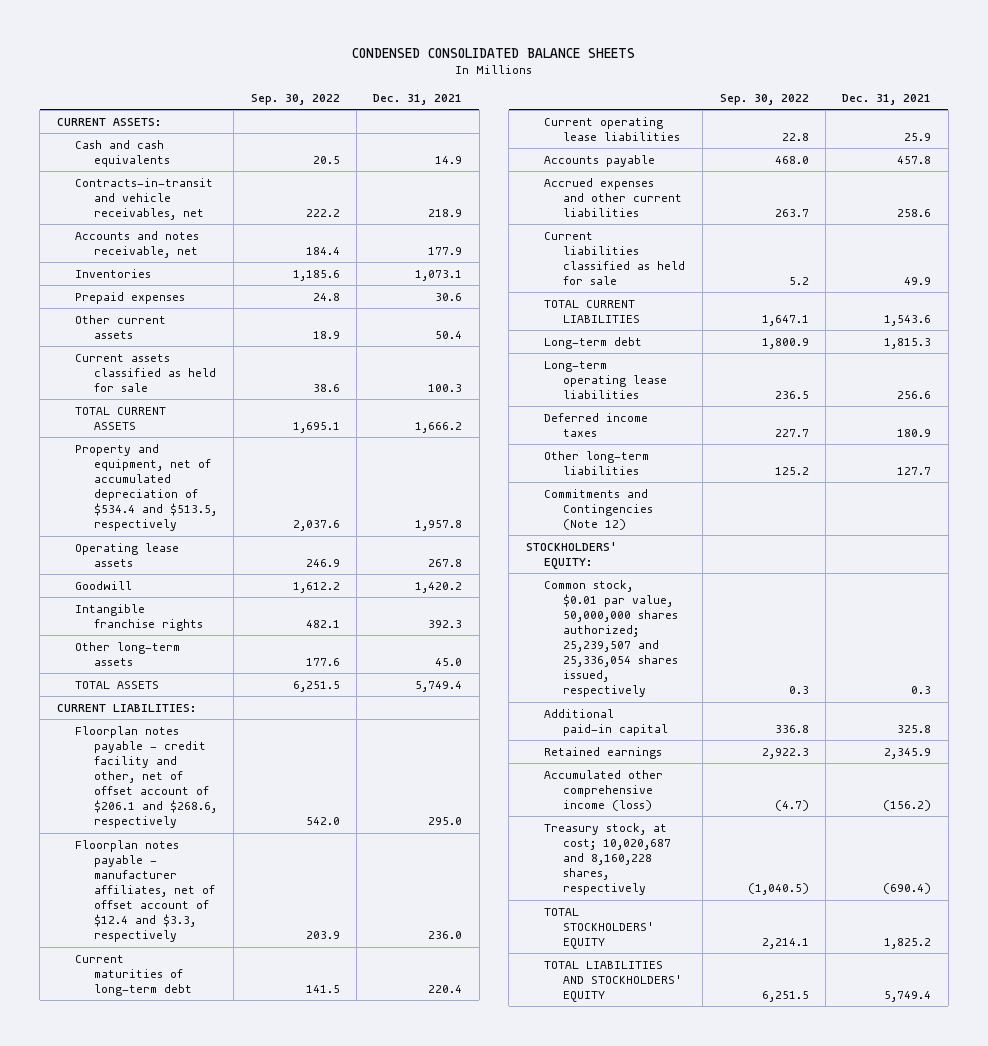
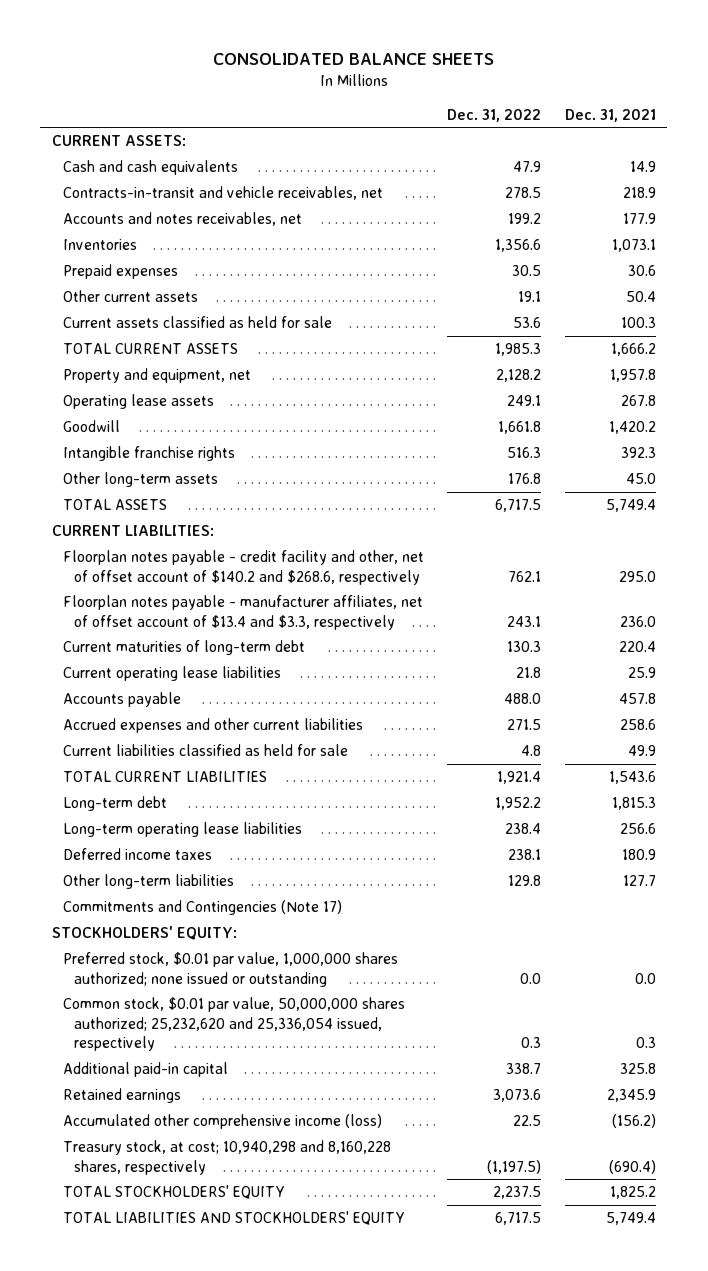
[351,48,635,59] CONDENSED CONSOLIDATED BALANCE SHEETS -> [212,52,494,65] CONSOLIDATED BALANCE SHEETS
[250,93,340,105] Sep. 30, 2022 -> none
none -> [447,108,542,122] Dec. 31, 2022
[75,230,200,258] Accounts and notes receivable, net -> [63,212,303,227] Accounts and notes receivables, net
[75,443,218,532] Property and equipment, net of accumulated depreciation of $534.4 and $513.5, respectively -> [63,368,252,384] Property and equipment, net
[75,725,218,829] Floorplan notes payable - credit facility and other, net of offset account of $206.1 and $268.6, respectively -> [63,550,425,585] Floorplan notes payable - credit facility and other, net of offset account of $140.2 and $268.6, respectively
[75,839,216,943] Floorplan notes payable - manufacturer affiliates, net of offset account of $12.4 and $3.3, respectively -> [63,595,424,630] Floorplan notes payable - manufacturer affiliates, net of offset account of $13.4 and $3.3, respectively
[544,488,654,530] Commitments and Contingencies (Note 12) -> [63,900,343,916] Commitments and Contingencies (Note 17)
none -> [63,952,399,987] Preferred stock, $0.01 par value, 1,000,000 shares authorized; none issued or outstanding
[544,579,679,698] Common stock, $0.01 par value, 50,000,000 shares authorized; 25,239,507 and 25,336,054 shares issued, respectively -> [63,997,406,1051] Common stock, $0.01 par value, 50,000,000 shares authorized; 25,232,620 and 25,336,054 issued, respectively
[544,822,672,896] Treasury stock, at cost; 10,020,687 and 8,160,228 shares, respectively -> [63,1140,392,1175] Treasury stock, at cost; 10,940,298 and 8,160,228 shares, respectively

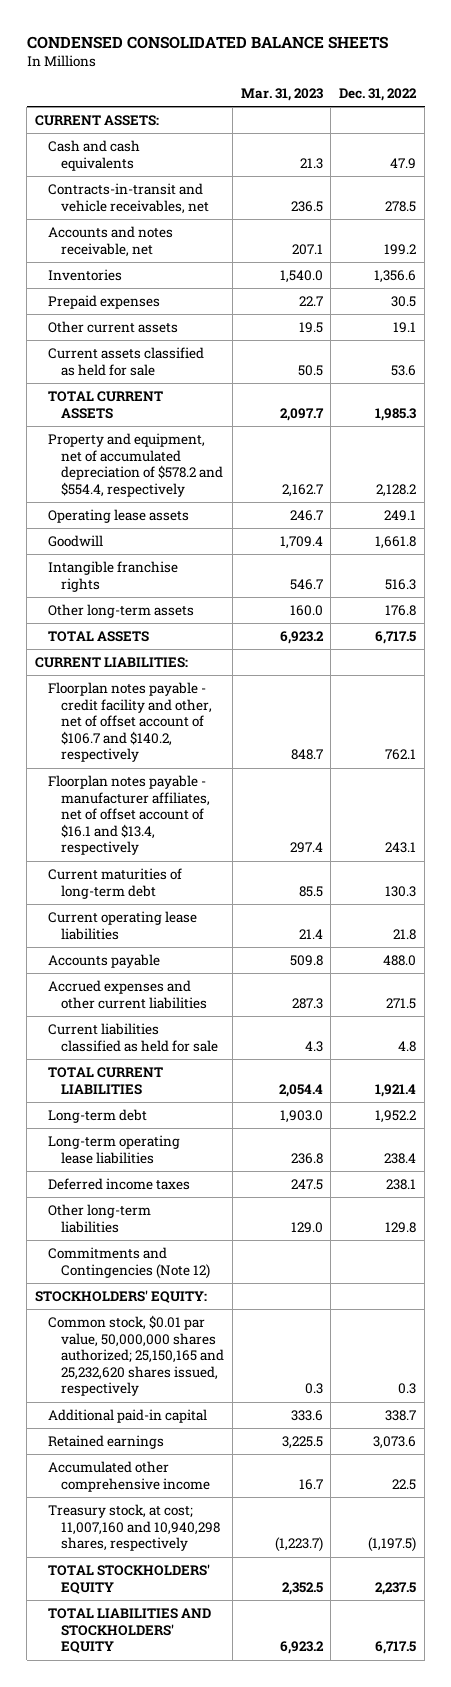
[212,52,494,65] CONSOLIDATED BALANCE SHEETS -> [26,35,388,49] CONDENSED CONSOLIDATED BALANCE SHEETS
[564,108,656,122] Dec. 31, 2021 -> none
none -> [240,87,323,101] Mar. 31, 2023
[63,212,303,227] Accounts and notes receivables, net -> [47,226,173,257] Accounts and notes receivable, net
[63,368,252,384] Property and equipment, net -> [47,433,223,497] Property and equipment, net of accumulated depreciation of $578.2 and $554.4, respectively
[63,550,425,585] Floorplan notes payable - credit facility and other, net of offset account of $140.2 and $268.6, respectively -> [47,682,212,763] Floorplan notes payable - credit facility and other, net of offset account of $106.7 and $140.2, respectively
[63,595,424,630] Floorplan notes payable - manufacturer affiliates, net of offset account of $13.4 and $3.3, respectively -> [47,775,210,856] Floorplan notes payable - manufacturer affiliates, net of offset account of $16.1 and $13.4, respectively
[63,900,343,916] Commitments and Contingencies (Note 17) -> [47,1247,210,1279] Commitments and Contingencies (Note 12)
[63,952,399,987] Preferred stock, $0.01 par value, 1,000,000 shares authorized; none issued or outstanding -> none
[63,997,406,1051] Common stock, $0.01 par value, 50,000,000 shares authorized; 25,232,620 and 25,336,054 issued, respectively -> [47,1315,224,1397] Common stock, $0.01 par value, 50,000,000 shares authorized; 25,150,165 and 25,232,620 shares issued, respectively
[63,1114,383,1130] Accumulated other comprehensive income (loss) -> [47,1461,210,1492] Accumulated other comprehensive income
[63,1140,392,1175] Treasury stock, at cost; 10,940,298 and 8,160,228 shares, respectively -> [47,1504,220,1552] Treasury stock, at cost; 11,007,160 and 10,940,298 shares, respectively

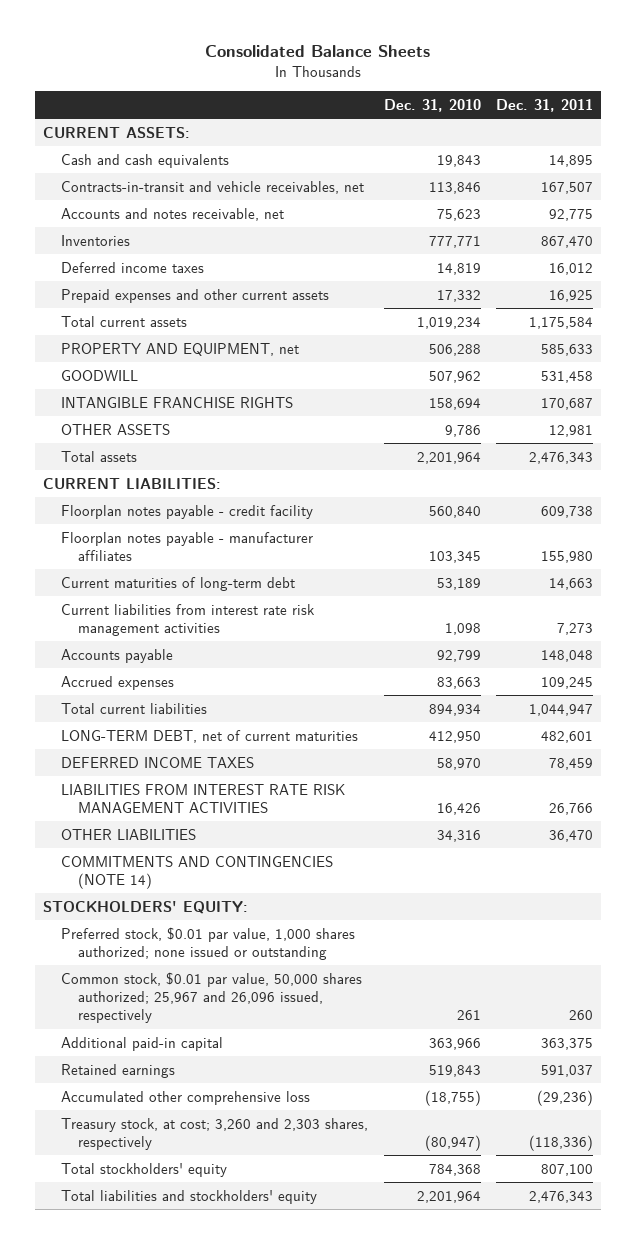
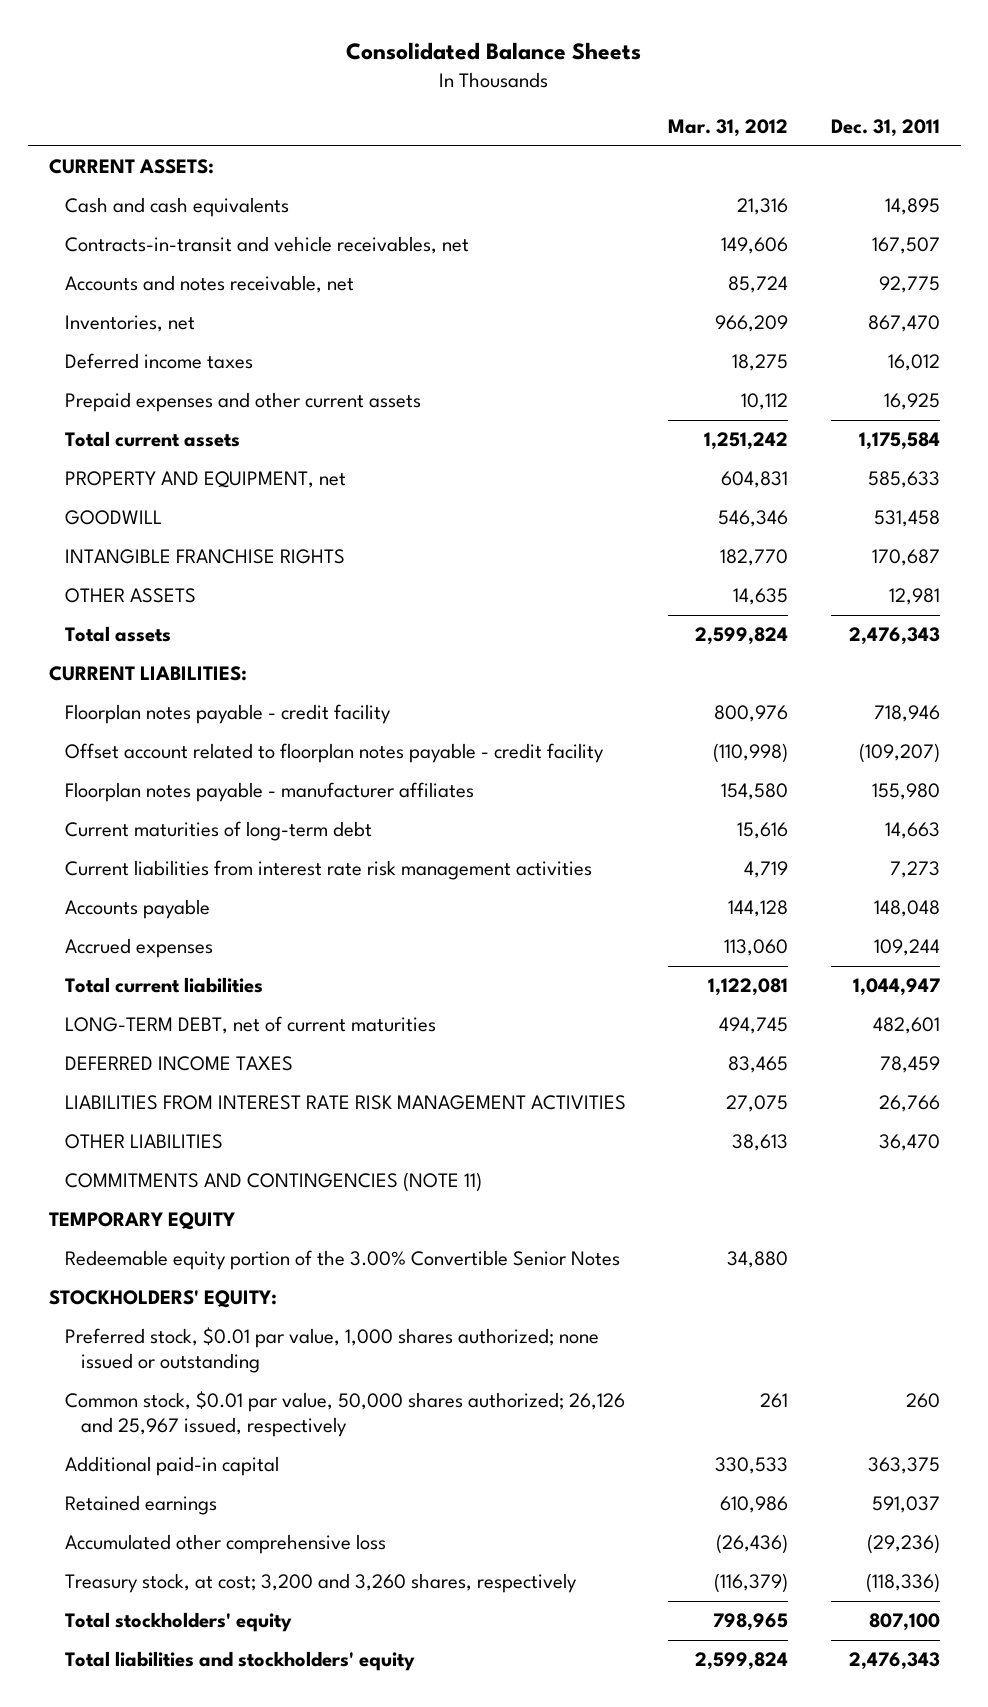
[383,98,481,112] Dec. 31, 2010 -> none
none -> [668,118,789,137] Mar. 31, 2012
[60,234,130,246] Inventories -> [64,315,195,333] Inventories, net
[541,505,594,518] 609,738 -> [873,705,940,723] 718,946
none -> [64,743,604,764] Offset account related to floorplan notes payable - credit facility
[541,676,594,689] 109,245 -> [873,939,940,957] 109,244
[60,855,333,889] COMMITMENTS AND CONTINGENCIES (NOTE 14) -> [64,1172,482,1193] COMMITMENTS AND CONTINGENCIES (NOTE 11)
none -> [48,1212,235,1231] TEMPORARY EQUITY
none -> [64,1250,620,1271] Redeemable equity portion of the 3.00% Convertible Senior Notes
[60,971,362,1024] Common stock, $0.01 par value, 50,000 shares authorized; 25,967 and 26,096 issued, respectively -> [64,1391,625,1437] Common stock, $0.01 par value, 50,000 shares authorized; 26,126 and 25,967 issued, respectively
[60,1117,368,1150] Treasury stock, at cost; 3,260 and 2,303 shares, respectively -> [64,1573,577,1594] Treasury stock, at cost; 3,200 and 3,260 shares, respectively

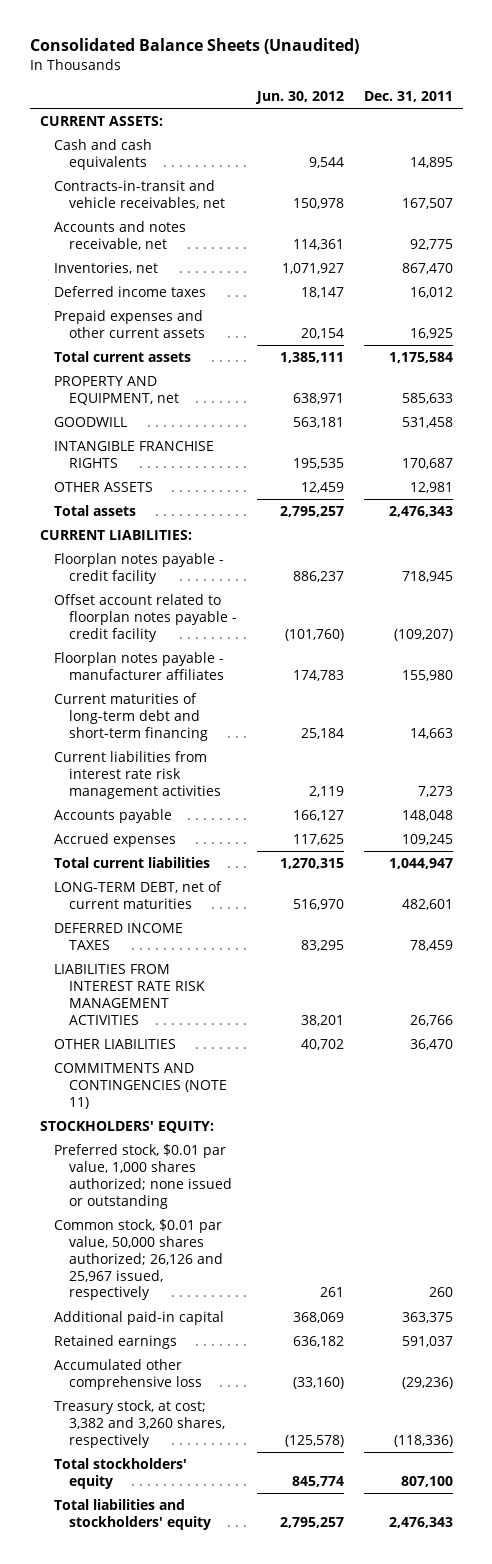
[346,42,642,61] Consolidated Balance Sheets -> [29,38,359,55] Consolidated Balance Sheets (Unaudited)
[668,118,789,137] Mar. 31, 2012 -> none
none -> [254,90,344,104] Jun. 30, 2012
[873,705,940,723] 718,946 -> [401,570,453,582] 718,945
[64,821,372,842] Current maturities of long-term debt -> [54,693,208,741] Current maturities of long-term debt and short-term financing
[873,939,940,957] 109,244 -> [401,834,453,846] 109,245
[48,1212,235,1231] TEMPORARY EQUITY -> none
[64,1250,620,1271] Redeemable equity portion of the 3.00% Convertible Senior Notes -> none
[64,1573,577,1594] Treasury stock, at cost; 3,200 and 3,260 shares, respectively -> [54,1400,225,1448] Treasury stock, at cost; 3,382 and 3,260 shares, respectively

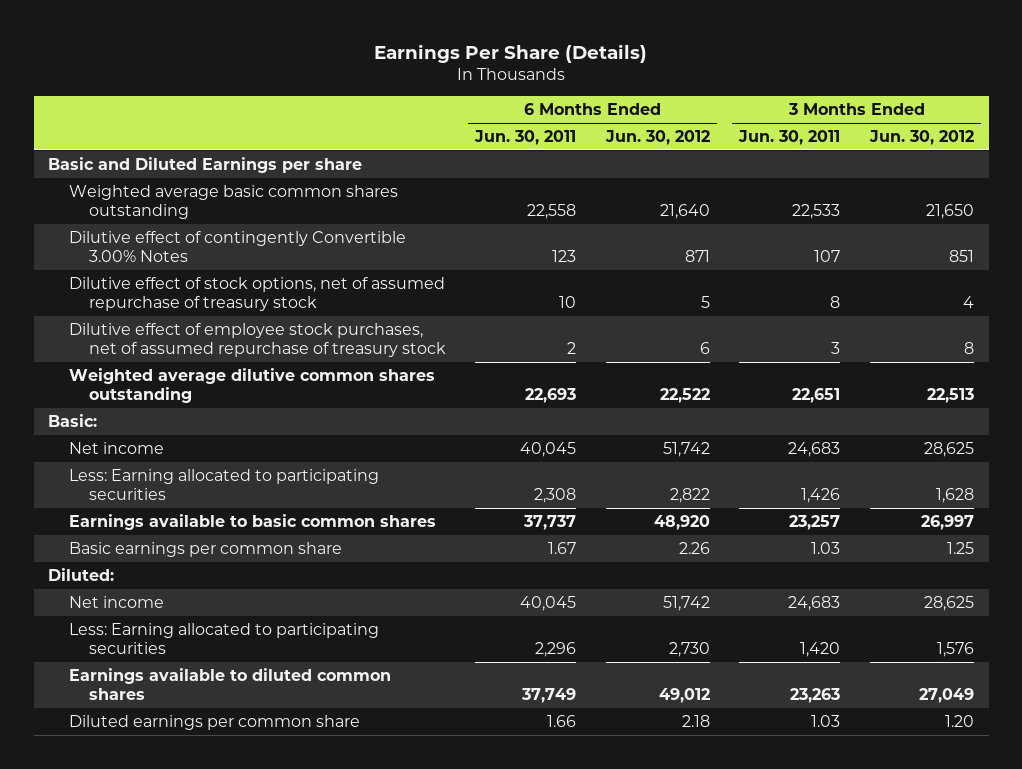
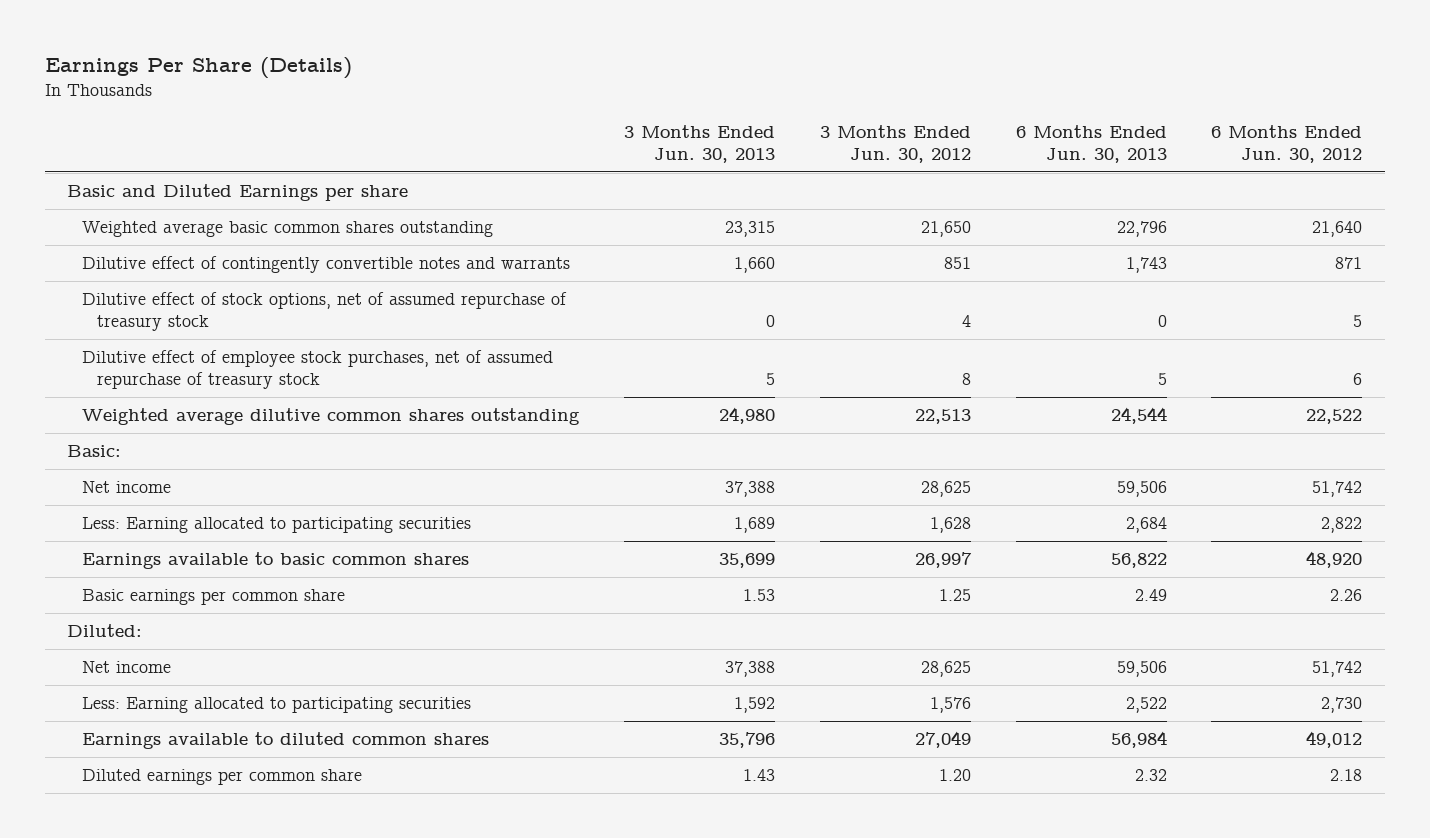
[474,130,577,146] Jun. 30, 2011 -> none
[738,130,841,146] Jun. 30, 2011 -> none
none -> [624,125,776,164] 3 Months Ended Jun. 30, 2013
none -> [1015,125,1167,164] 6 Months Ended Jun. 30, 2013
[68,231,406,262] Dilutive effect of contingently Convertible 3.00% Notes -> [82,256,571,274] Dilutive effect of contingently convertible notes and warrants

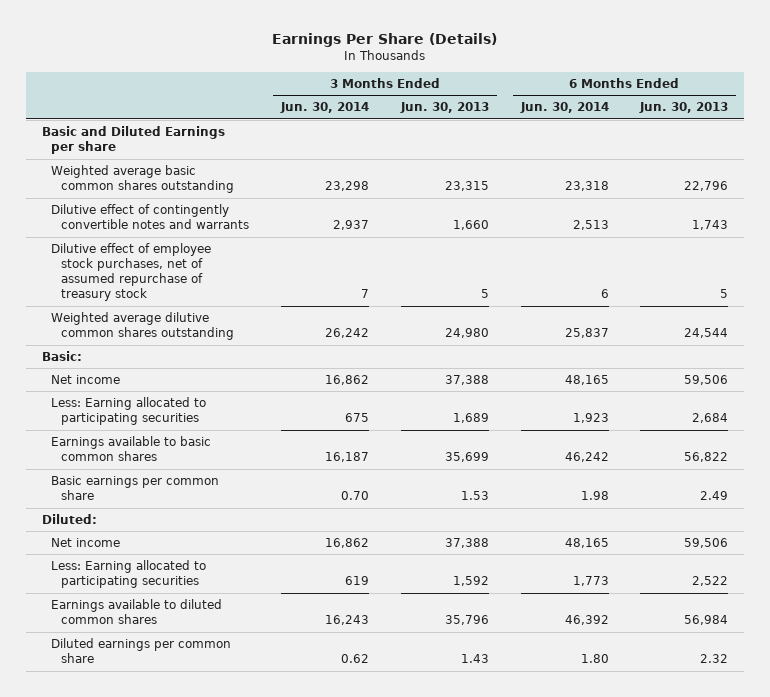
[819,125,971,164] 3 Months Ended Jun. 30, 2012 -> none
[1211,125,1363,164] 6 Months Ended Jun. 30, 2012 -> none
none -> [279,102,369,114] Jun. 30, 2014
none -> [519,102,609,114] Jun. 30, 2014
[82,292,568,331] Dilutive effect of stock options, net of assumed repurchase of treasury stock -> none

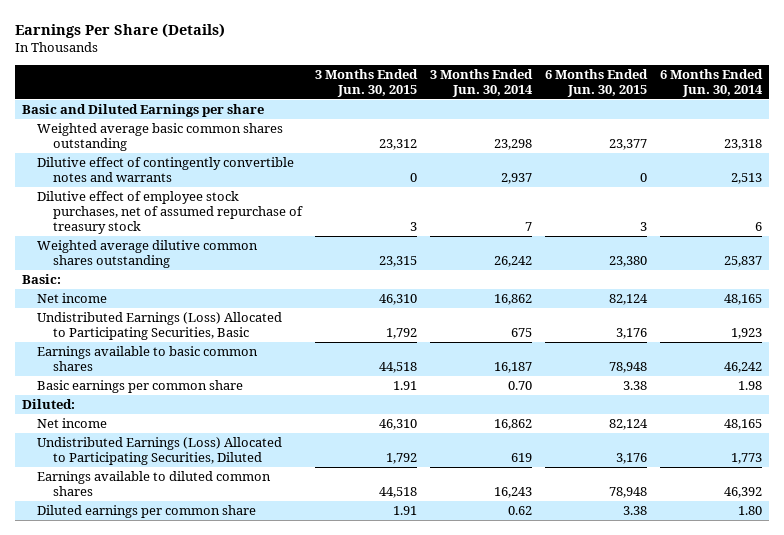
[399,102,489,114] Jun. 30, 2013 -> none
[639,102,729,114] Jun. 30, 2013 -> none
none -> [314,69,418,98] 3 Months Ended Jun. 30, 2015
none -> [544,69,648,98] 6 Months Ended Jun. 30, 2015
[51,397,207,426] Less: Earning allocated to participating securities -> [37,311,283,340] Undistributed Earnings (Loss) Allocated to Participating Securities, Basic
[51,560,207,589] Less: Earning allocated to participating securities -> [37,436,283,465] Undistributed Earnings (Loss) Allocated to Participating Securities, Diluted

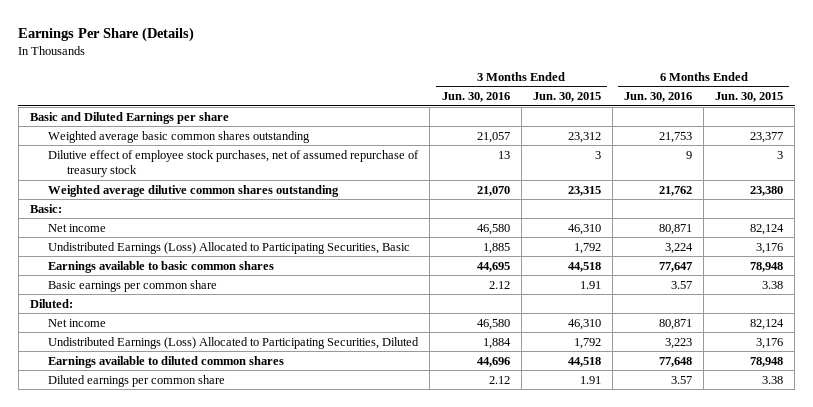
[429,69,533,98] 3 Months Ended Jun. 30, 2014 -> none
[660,69,764,98] 6 Months Ended Jun. 30, 2014 -> none
none -> [441,92,510,103] Jun. 30, 2016
none -> [623,92,692,103] Jun. 30, 2016
[37,156,295,182] Dilutive effect of contingently convertible notes and warrants -> none

